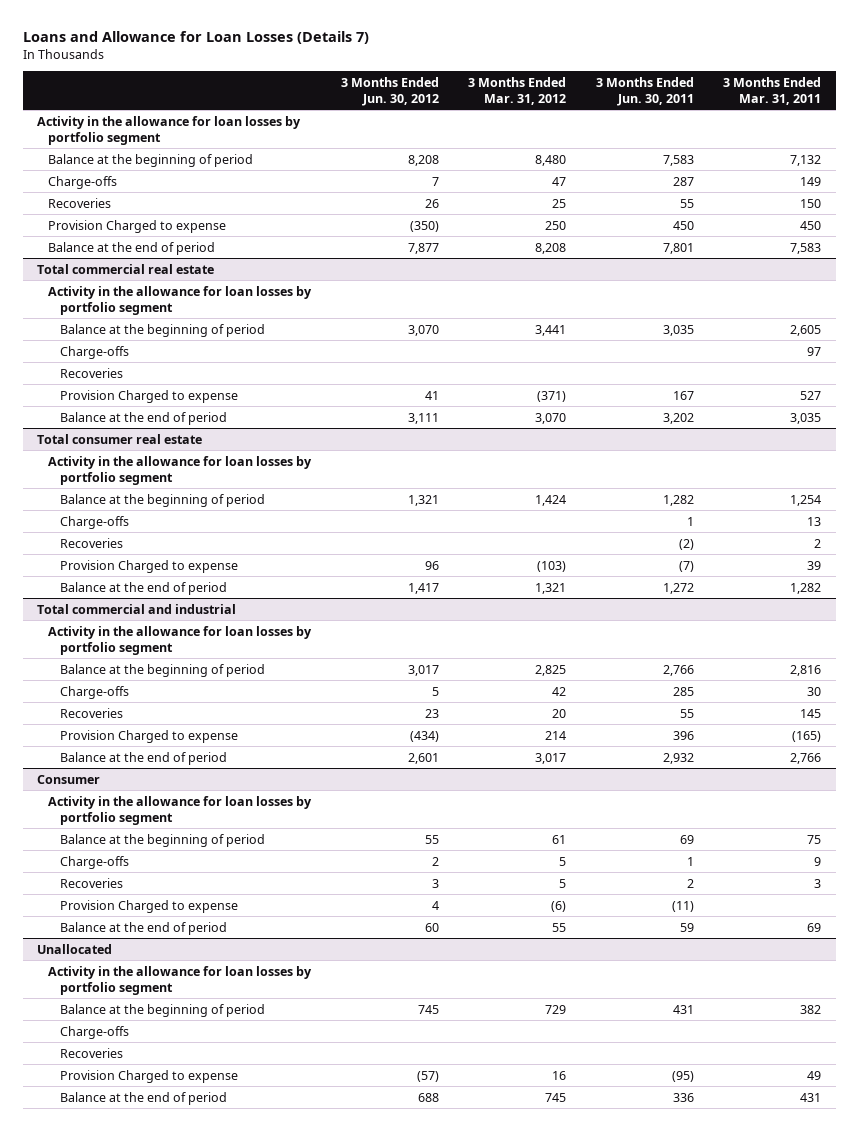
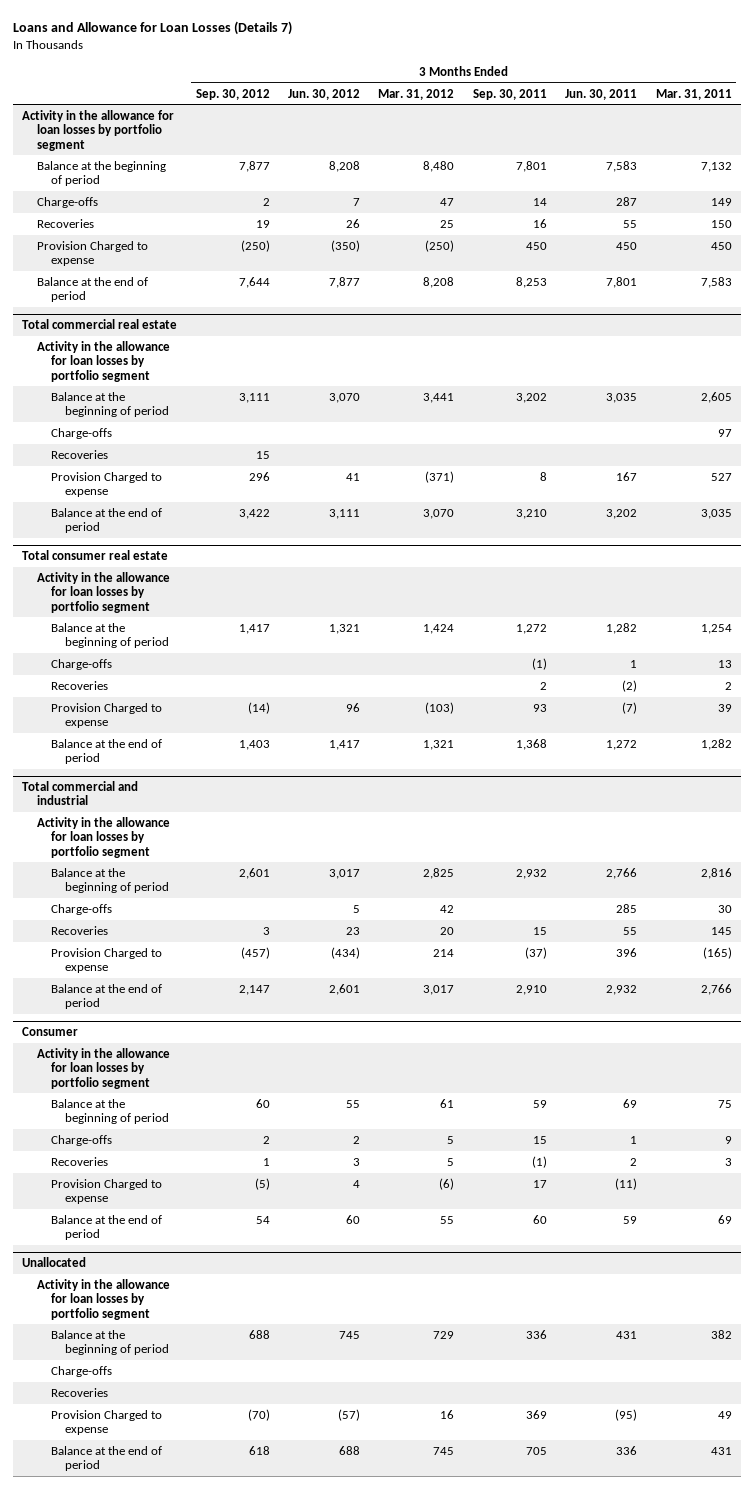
none -> [195,88,270,100] Sep. 30, 2012
none -> [472,88,547,100] Sep. 30, 2011
[545,220,567,230] 250 -> [425,239,455,252] (250)

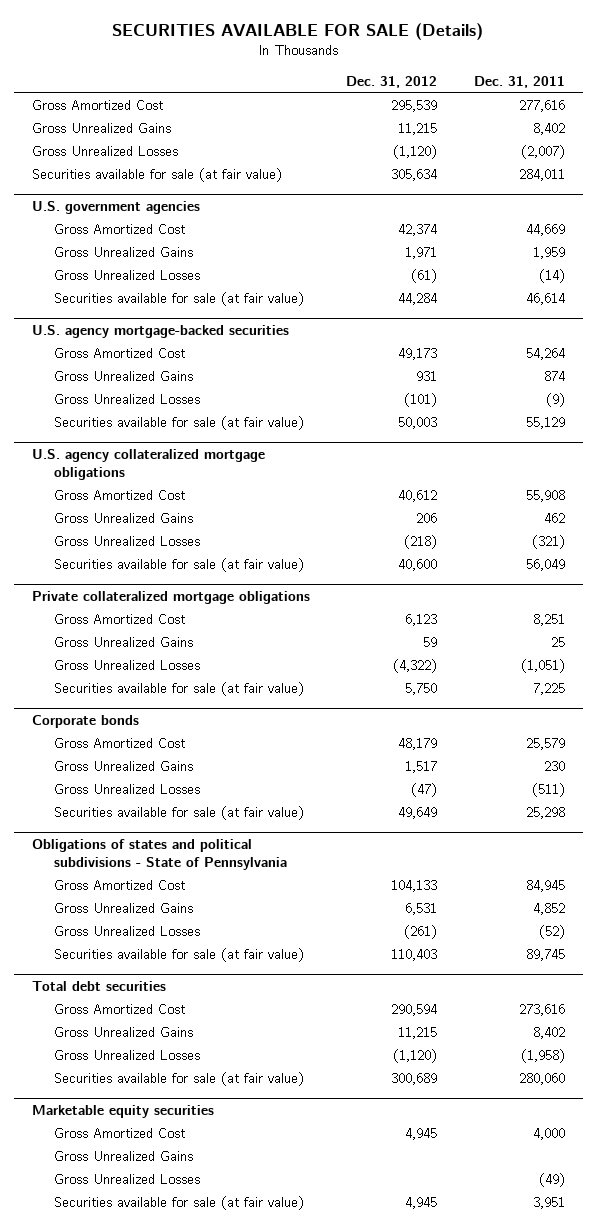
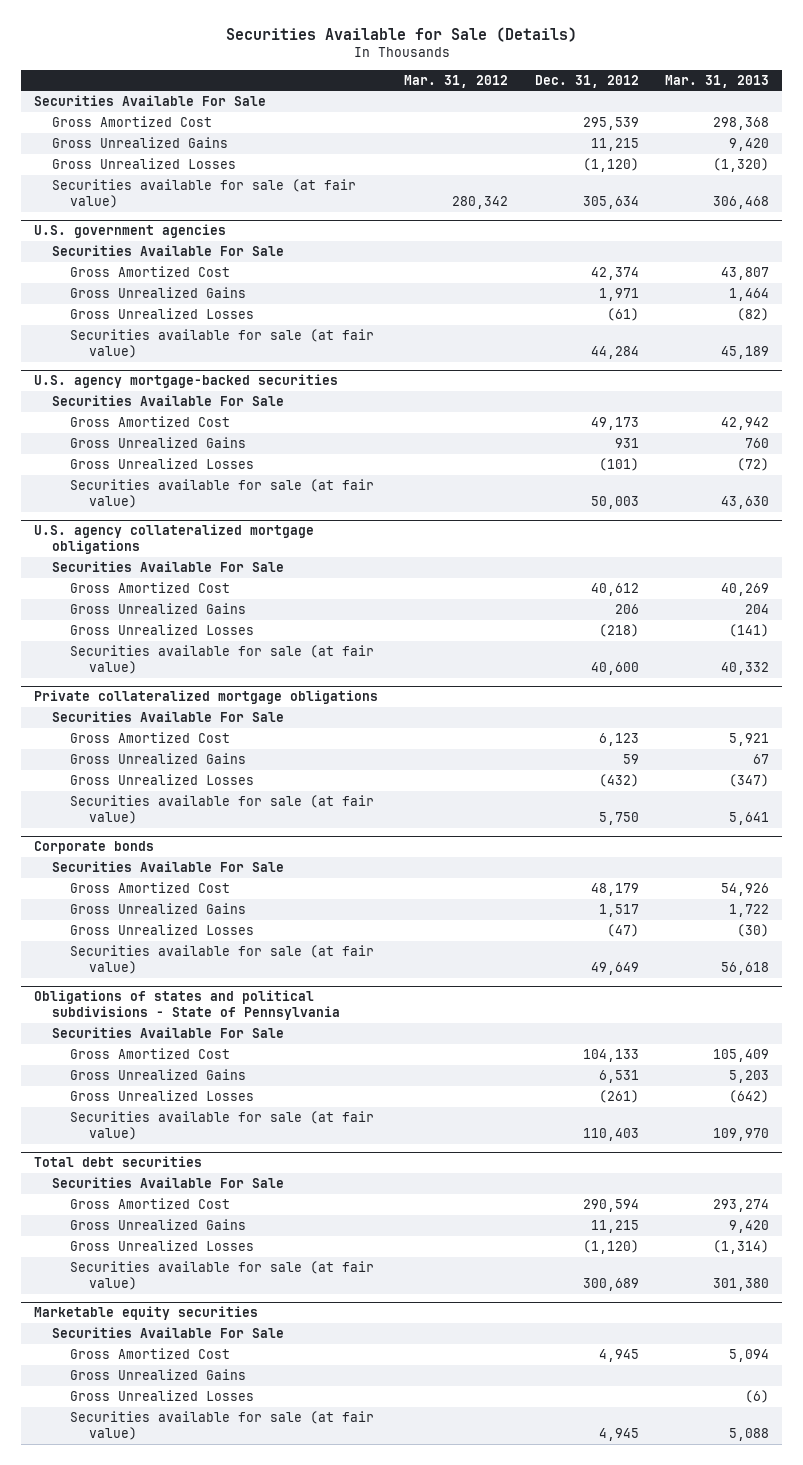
[112,23,484,41] SECURITIES AVAILABLE FOR SALE (Details) -> [225,27,577,43] Securities Available for Sale (Details)
[473,75,565,88] Dec. 31, 2011 -> none
none -> [404,74,509,88] Mar. 31, 2012
none -> [665,74,770,88] Mar. 31, 2013
none -> [33,95,266,107] Securities Available For Sale
none -> [52,245,285,257] Securities Available For Sale
none -> [52,395,285,407] Securities Available For Sale
none -> [52,561,285,573] Securities Available For Sale
none -> [52,711,285,723] Securities Available For Sale
[393,659,438,674] (4,322) -> [598,774,639,788] (432)
none -> [52,861,285,873] Securities Available For Sale
none -> [52,1027,285,1039] Securities Available For Sale
none -> [52,1177,285,1189] Securities Available For Sale
none -> [52,1327,285,1339] Securities Available For Sale

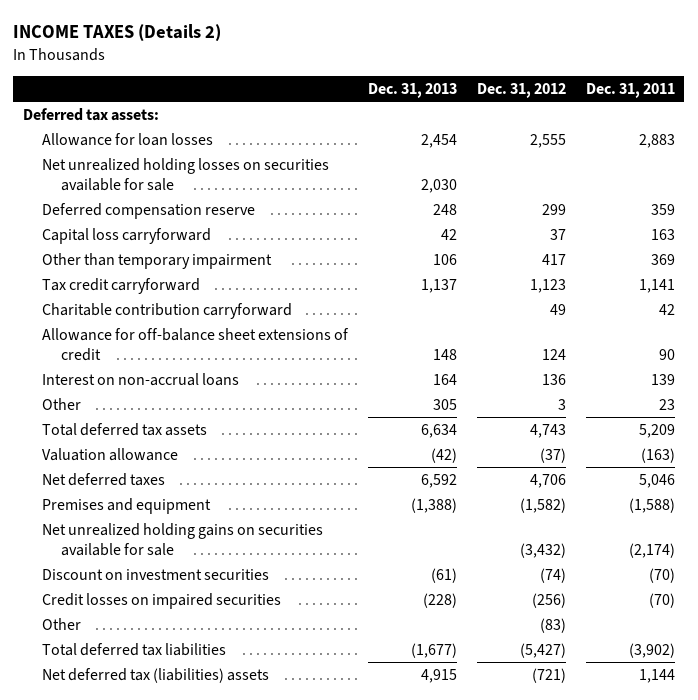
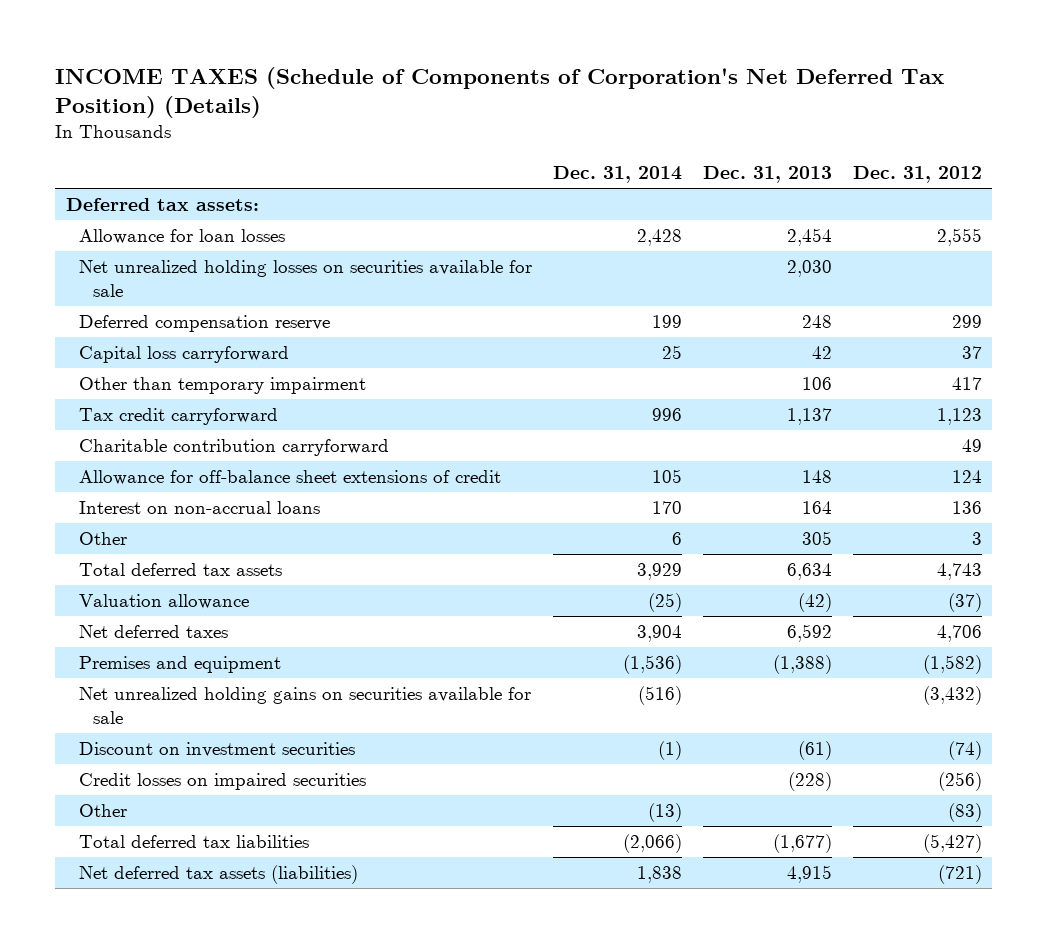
[13,24,222,42] INCOME TAXES (Details 2) -> [55,67,945,119] INCOME TAXES (Schedule of Components of Corporation's Net Deferred Tax Position) (Details)
[585,83,675,99] Dec. 31, 2011 -> none
none -> [553,166,683,184] Dec. 31, 2014
[42,667,270,683] Net deferred tax (liabilities) assets -> [79,865,359,885] Net deferred tax assets (liabilities)

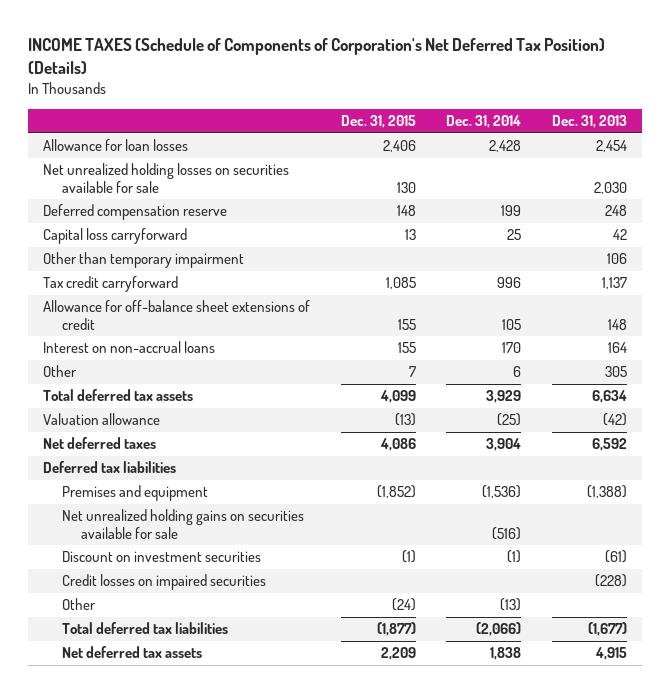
[852,166,982,184] Dec. 31, 2012 -> none
none -> [340,115,416,129] Dec. 31, 2015
[65,198,259,212] Deferred tax assets: -> none
[79,439,390,457] Charitable contribution carryforward -> none
none -> [42,461,176,474] Deferred tax liabilities
[79,865,359,885] Net deferred tax assets (liabilities) -> [61,646,202,659] Net deferred tax assets

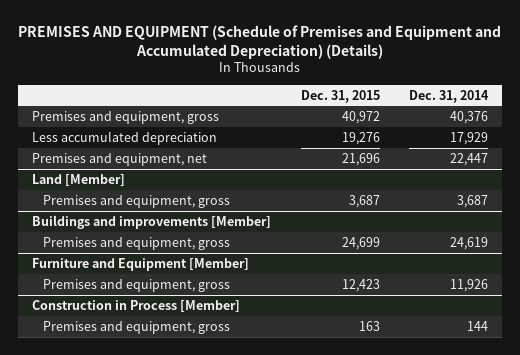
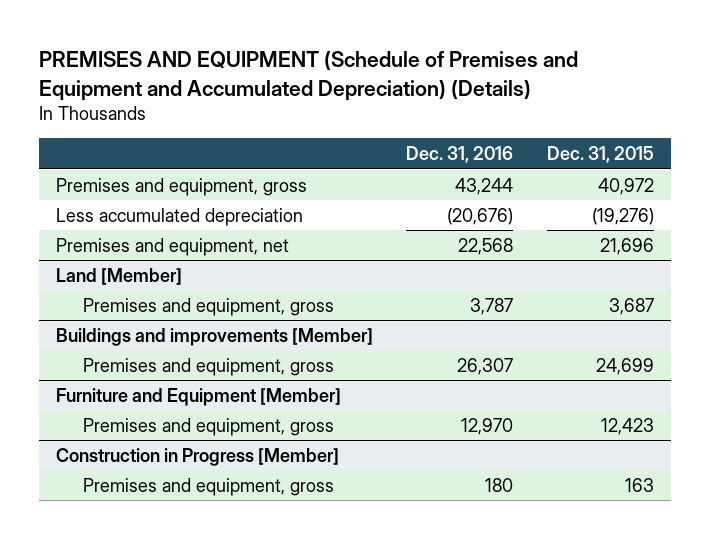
[408,89,489,103] Dec. 31, 2014 -> none
none -> [406,146,514,164] Dec. 31, 2016
[341,131,380,145] 19,276 -> [591,207,654,225] (19,276)
[32,299,241,312] Construction in Process [Member] -> [55,447,339,466] Construction in Progress [Member]

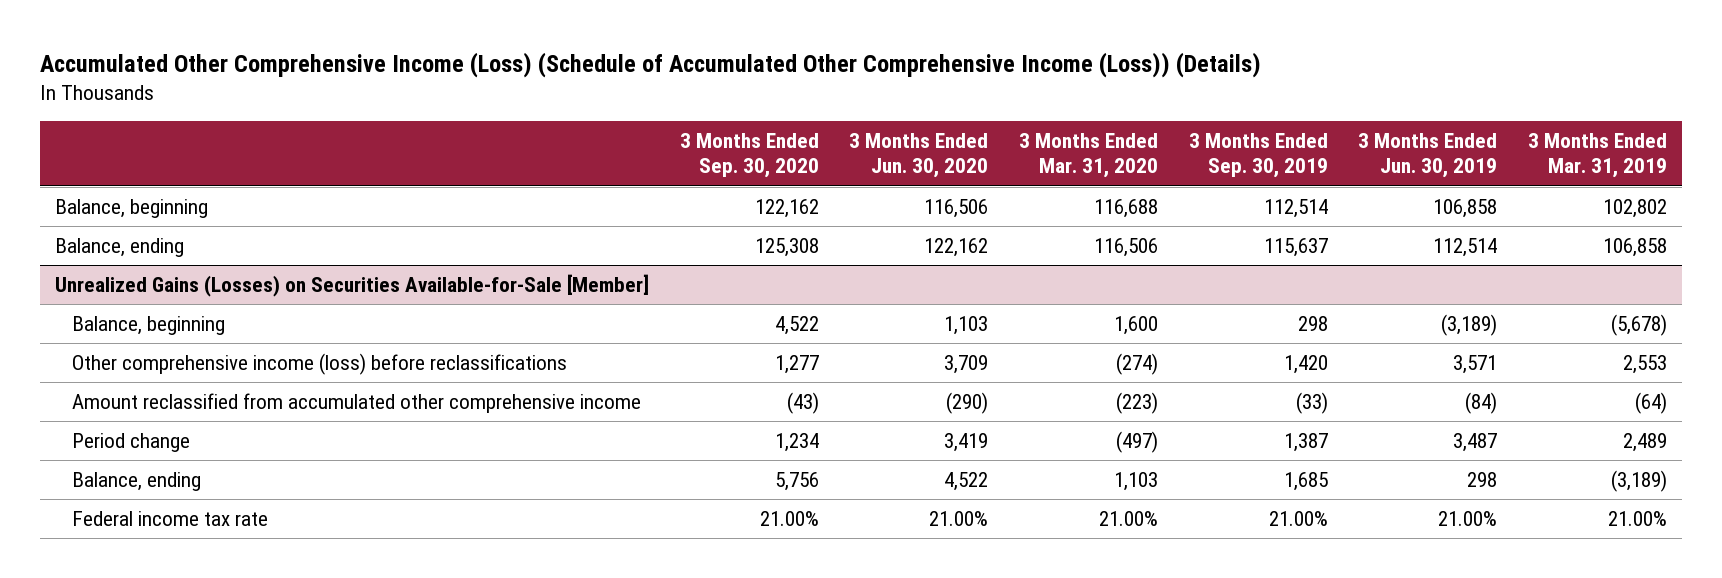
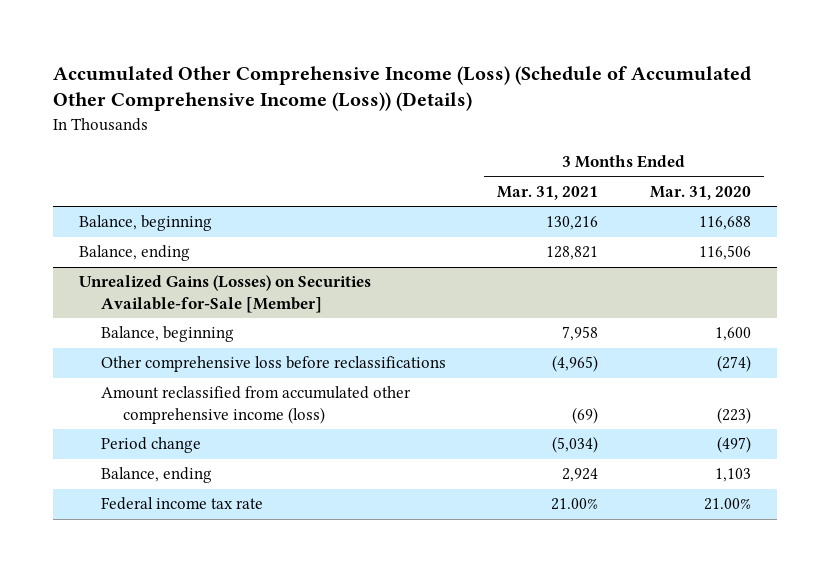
[679,133,819,179] 3 Months Ended Sep. 30, 2020 -> none
[849,133,989,179] 3 Months Ended Jun. 30, 2020 -> none
[1188,133,1328,179] 3 Months Ended Sep. 30, 2019 -> none
[1358,133,1498,179] 3 Months Ended Jun. 30, 2019 -> none
[1527,133,1667,179] 3 Months Ended Mar. 31, 2019 -> none
none -> [497,185,599,200] Mar. 31, 2021
[71,353,567,376] Other comprehensive income (loss) before reclassifications -> [100,356,446,373] Other comprehensive loss before reclassifications
[71,393,641,414] Amount reclassified from accumulated other comprehensive income -> [100,386,411,424] Amount reclassified from accumulated other comprehensive income (loss)

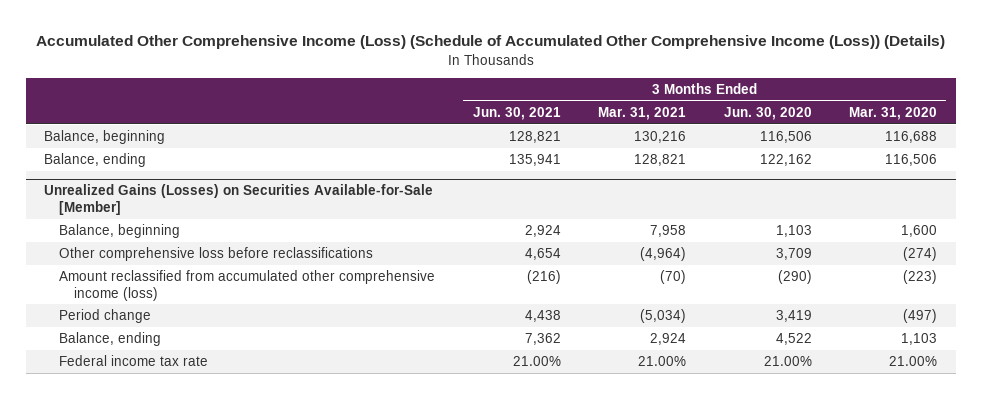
none -> [472,106,561,120] Jun. 30, 2021
none -> [723,106,812,120] Jun. 30, 2020
[552,355,599,373] (4,965) -> [640,247,687,262] (4,964)
[572,406,599,424] (69) -> [660,270,687,285] (70)

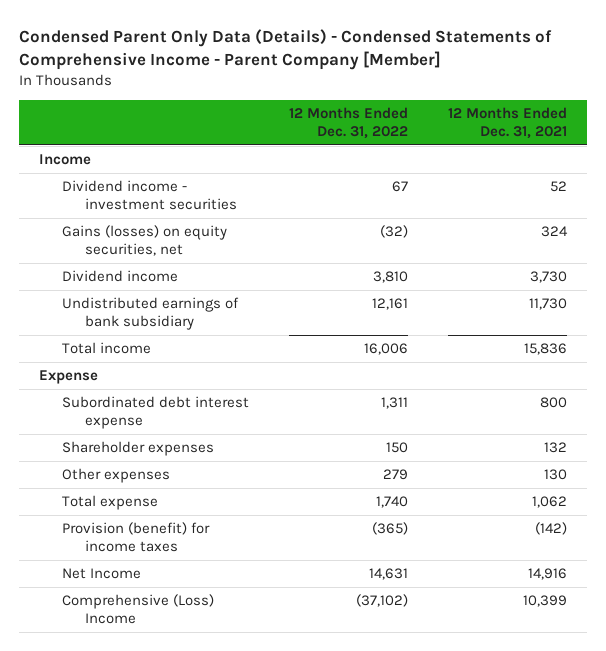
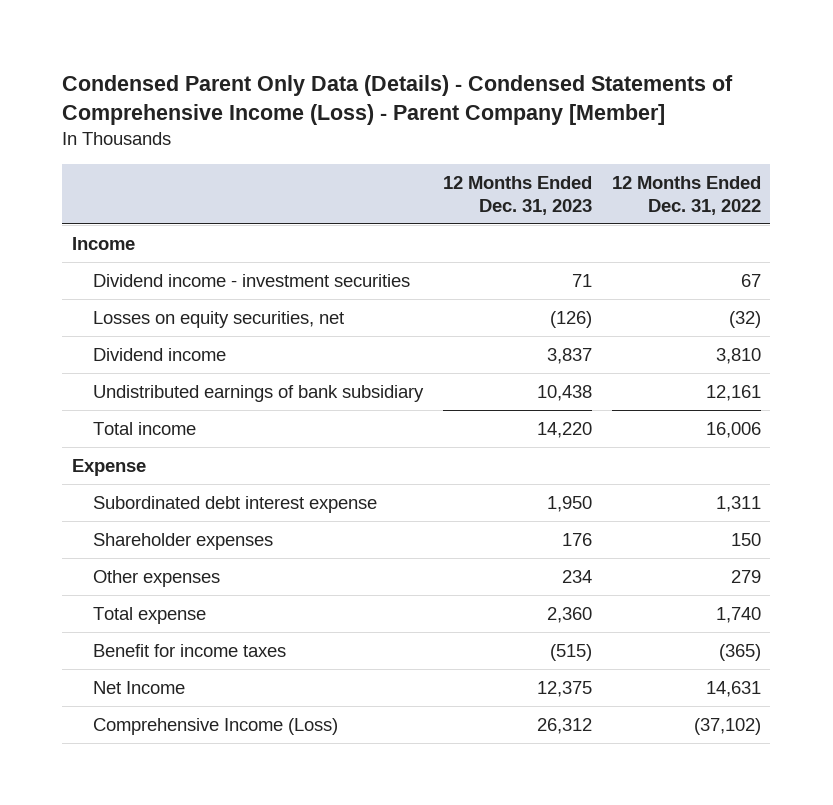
[18,28,552,70] Condensed Parent Only Data (Details) - Condensed Statements of Comprehensive Income - Parent Company [Member] -> [62,75,734,126] Condensed Parent Only Data (Details) - Condensed Statements of Comprehensive Income (Loss) - Parent Company [Member]
[447,107,567,139] 12 Months Ended Dec. 31, 2021 -> none
none -> [442,175,592,215] 12 Months Ended Dec. 31, 2023
[61,225,227,256] Gains (losses) on equity securities, net -> [92,310,344,328] Losses on equity securities, net
[61,522,210,552] Provision (benefit) for income taxes -> [92,643,286,657] Benefit for income taxes
[61,594,214,624] Comprehensive (Loss) Income -> [92,717,338,735] Comprehensive Income (Loss)

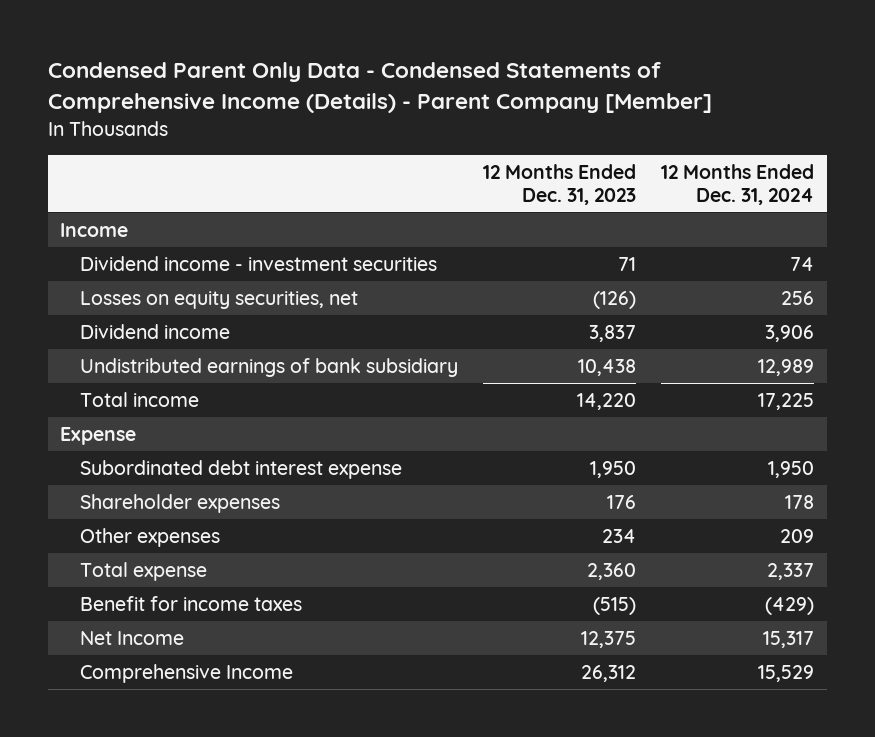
[62,75,734,126] Condensed Parent Only Data (Details) - Condensed Statements of Comprehensive Income (Loss) - Parent Company [Member] -> [47,62,712,113] Condensed Parent Only Data - Condensed Statements of Comprehensive Income (Details) - Parent Company [Member]
[611,175,761,215] 12 Months Ended Dec. 31, 2022 -> none
none -> [661,163,815,206] 12 Months Ended Dec. 31, 2024
[92,717,338,735] Comprehensive Income (Loss) -> [80,663,294,683] Comprehensive Income

